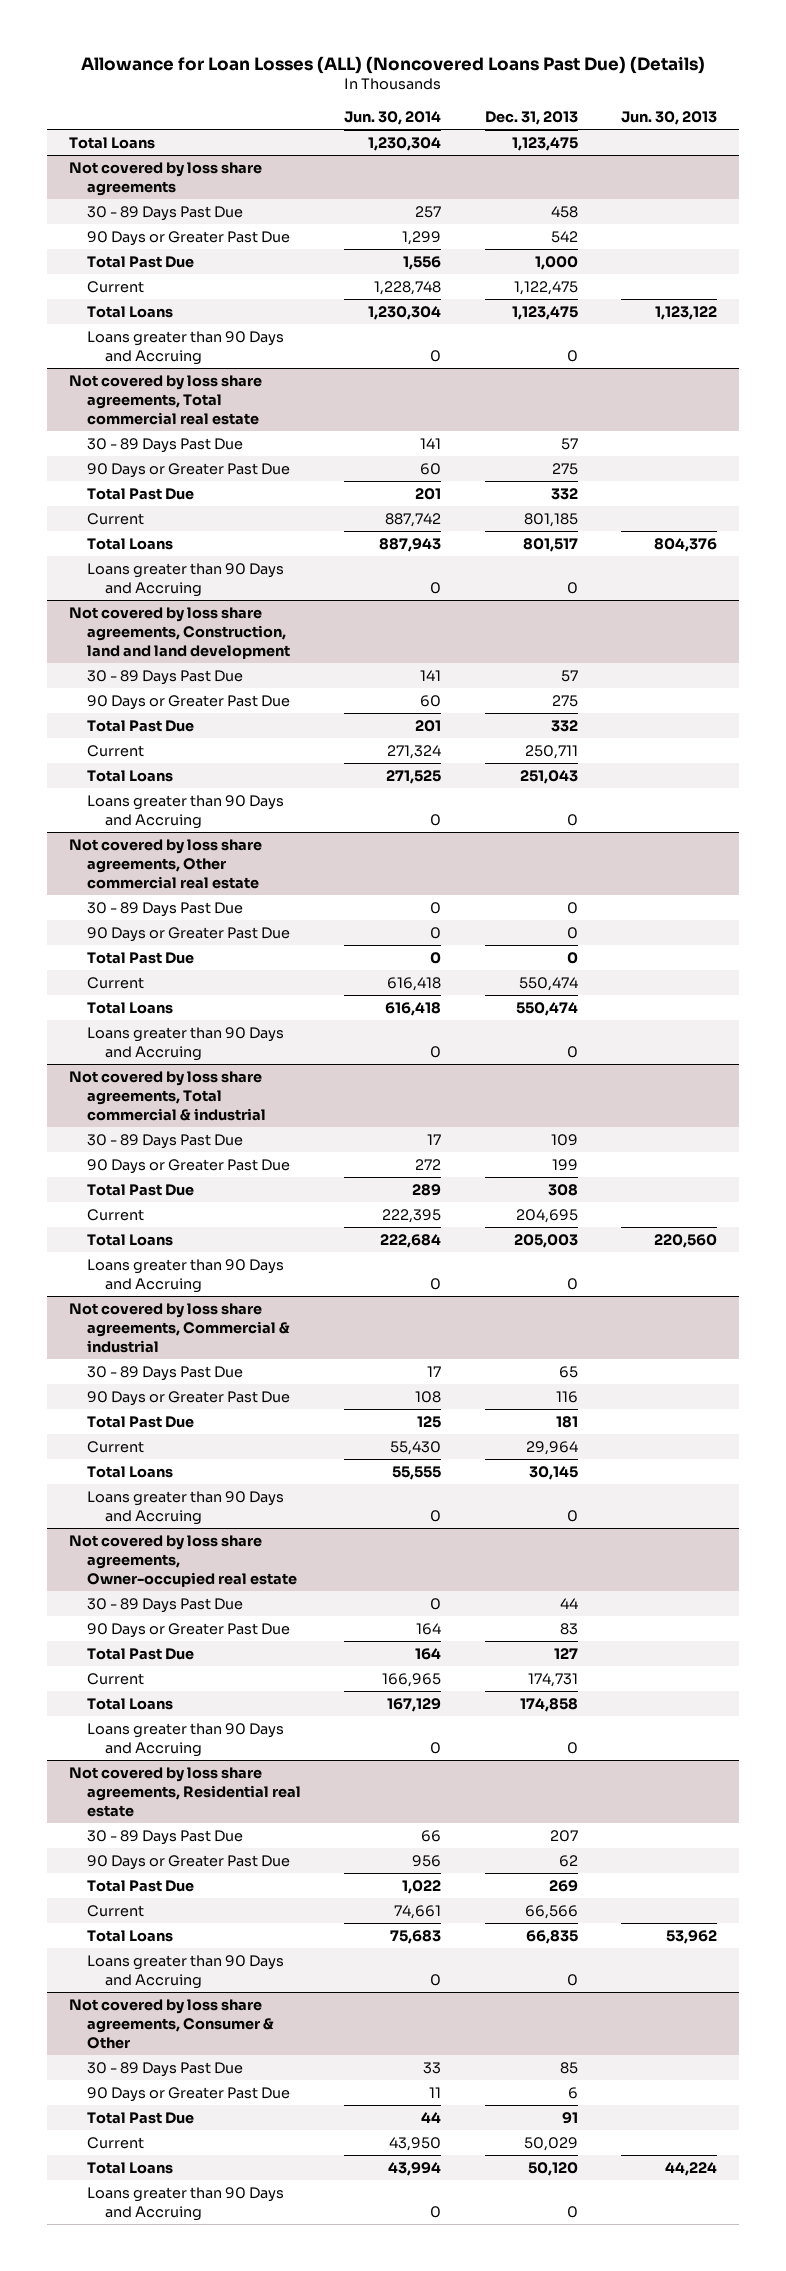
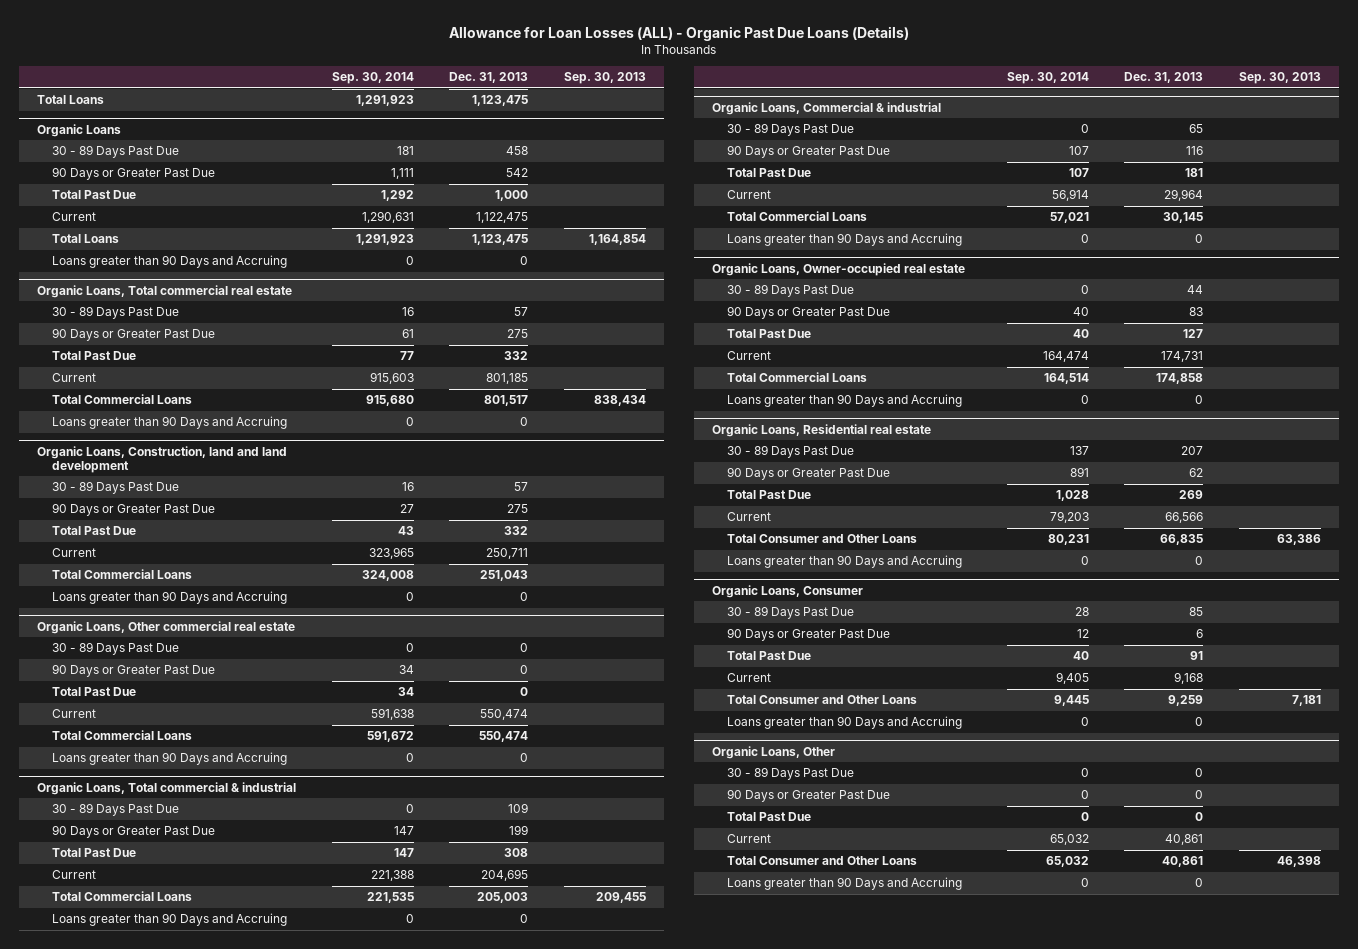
[80,55,705,74] Allowance for Loan Losses (ALL) (Noncovered Loans Past Due) (Details) -> [448,25,909,41] Allowance for Loan Losses (ALL) - Organic Past Due Loans (Details)
[344,110,442,125] Jun. 30, 2014 -> none
[621,110,718,125] Jun. 30, 2013 -> none
none -> [331,72,414,85] Sep. 30, 2014
none -> [564,72,647,85] Sep. 30, 2013
[68,161,262,196] Not covered by loss share agreements -> none
none -> [36,123,121,137] Organic Loans
[68,374,262,425] Not covered by loss share agreements, Total commercial real estate -> none
none -> [36,284,292,298] Organic Loans, Total commercial real estate
[87,537,174,550] Total Loans -> [51,394,192,405] Total Commercial Loans
[68,606,291,659] Not covered by loss share agreements, Construction, land and land development -> none
none -> [36,445,287,473] Organic Loans, Construction, land and land development
[87,769,174,782] Total Loans -> [51,569,192,580] Total Commercial Loans
[68,838,262,889] Not covered by loss share agreements, Other commercial real estate -> none
none -> [36,620,295,634] Organic Loans, Other commercial real estate
[87,1001,174,1014] Total Loans -> [51,730,192,741] Total Commercial Loans
[68,1070,267,1121] Not covered by loss share agreements, Total commercial & industrial -> none
none -> [36,781,296,795] Organic Loans, Total commercial & industrial
[87,1233,174,1246] Total Loans -> [51,891,192,902] Total Commercial Loans
[68,1302,291,1353] Not covered by loss share agreements, Commercial & industrial -> none
none -> [711,101,941,115] Organic Loans, Commercial & industrial
[87,1465,174,1478] Total Loans -> [726,211,867,222] Total Commercial Loans
[68,1534,298,1587] Not covered by loss share agreements, Owner-occupied real estate -> none
none -> [711,262,965,276] Organic Loans, Owner-occupied real estate
[87,1697,174,1710] Total Loans -> [726,372,867,383] Total Commercial Loans
[68,1766,302,1817] Not covered by loss share agreements, Residential real estate -> none
none -> [711,423,931,437] Organic Loans, Residential real estate
[87,1929,174,1942] Total Loans -> [726,534,917,544] Total Consumer and Other Loans
[68,1998,275,2049] Not covered by loss share agreements, Consumer & Other -> none
none -> [711,584,863,598] Organic Loans, Consumer
[523,2136,578,2151] 50,029 -> [1174,672,1204,685] 9,168
[87,2161,174,2174] Total Loans -> [726,695,917,705] Total Consumer and Other Loans
[527,2161,578,2176] 50,120 -> [1168,695,1204,707] 9,259
none -> [711,745,835,759] Organic Loans, Other
none -> [726,767,854,781] 30 - 89 Days Past Due
none -> [726,789,890,803] 90 Days or Greater Past Due
none -> [726,812,811,822] Total Past Due
none -> [726,834,771,844] Current
none -> [726,856,917,866] Total Consumer and Other Loans
none -> [726,877,962,891] Loans greater than 90 Days and Accruing

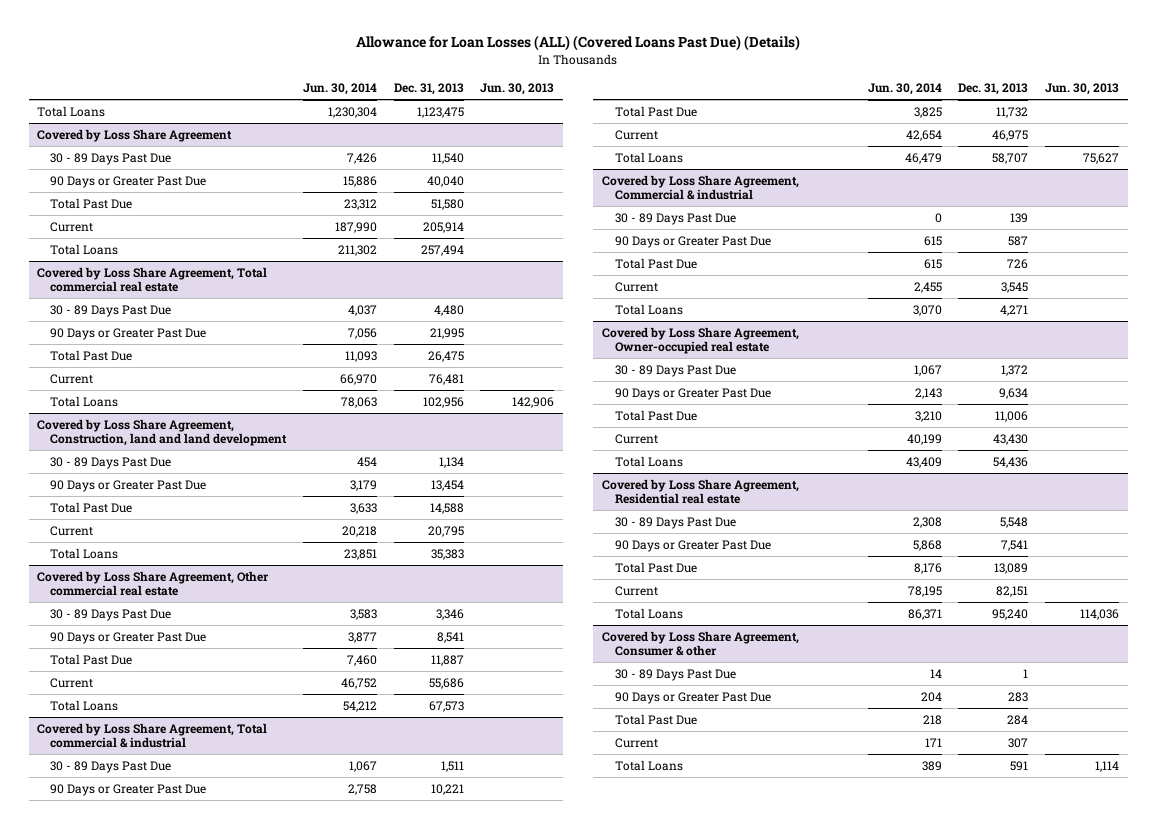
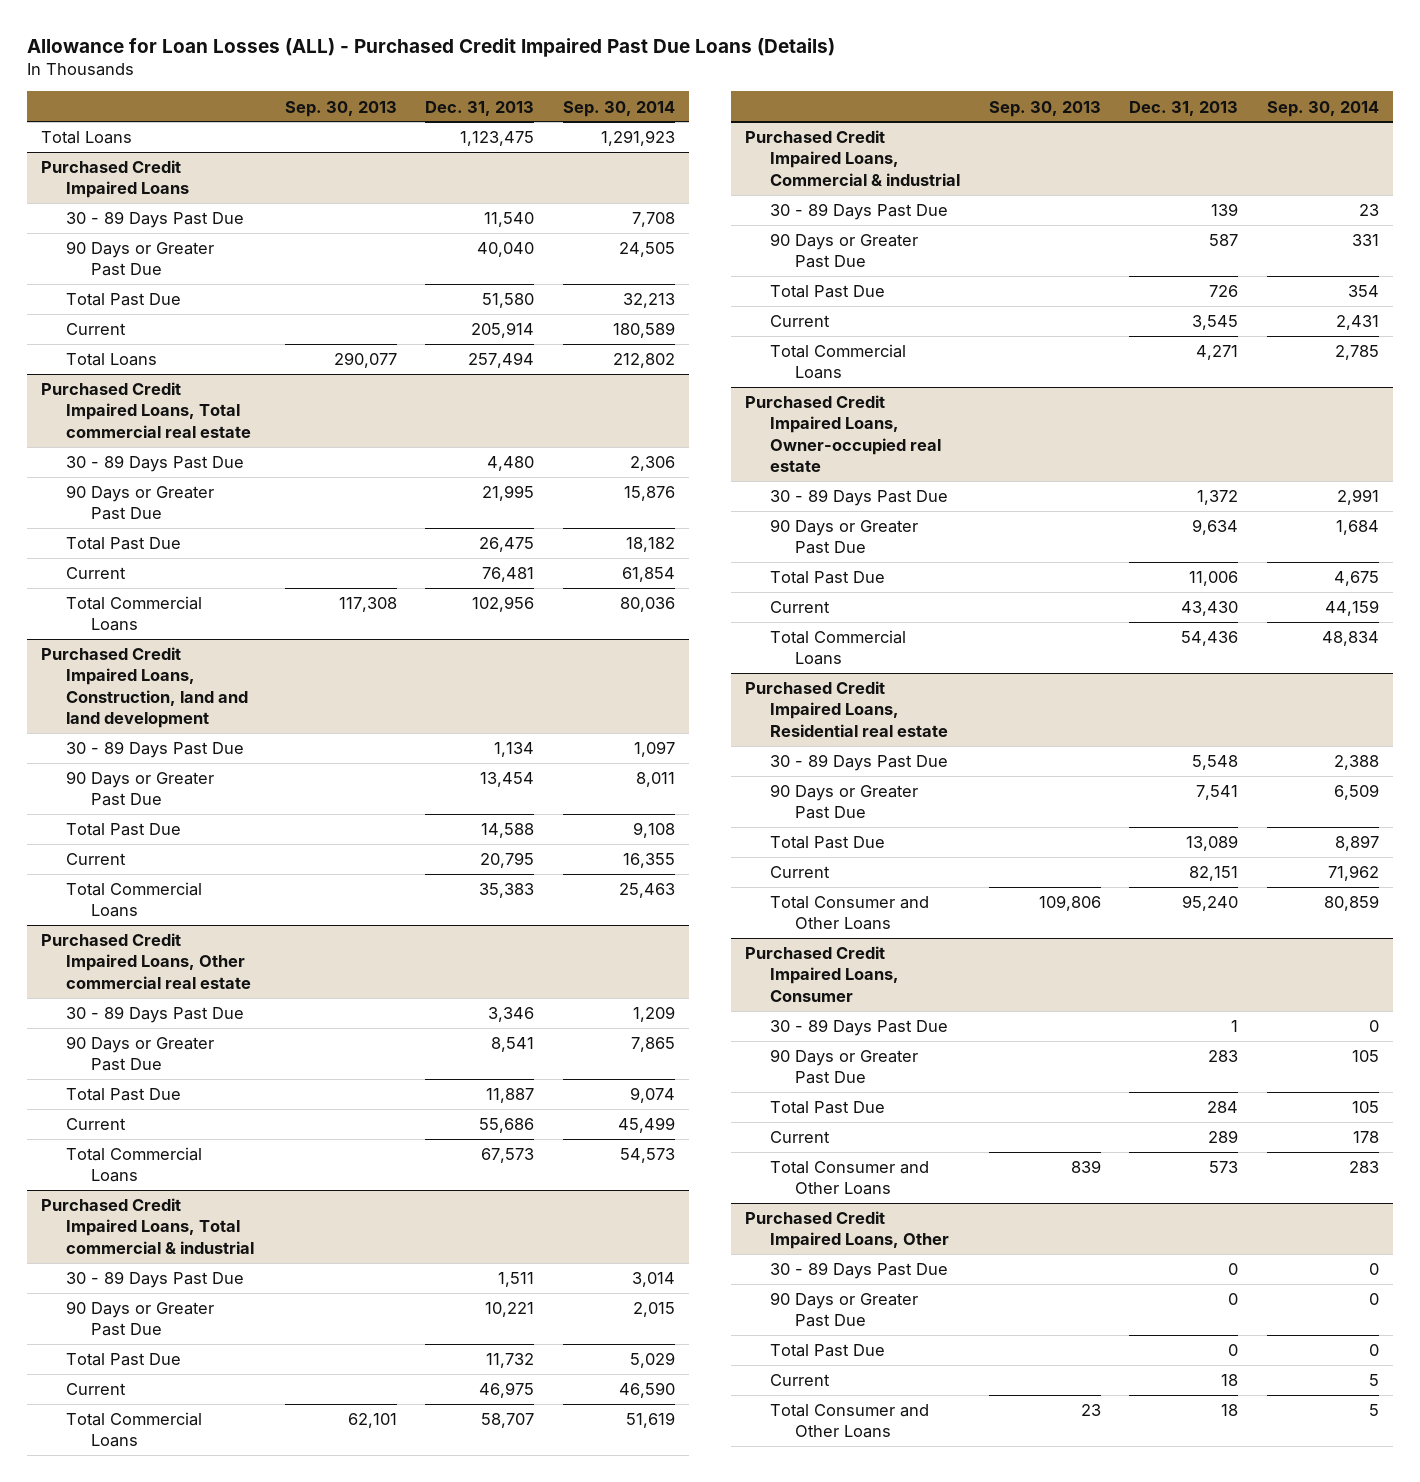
[356,35,801,52] Allowance for Loan Losses (ALL) (Covered Loans Past Due) (Details) -> [26,37,835,57] Allowance for Loan Losses (ALL) - Purchased Credit Impaired Past Due Loans (Details)
[302,83,377,96] Jun. 30, 2014 -> none
[480,83,555,96] Jun. 30, 2013 -> none
none -> [284,100,397,117] Sep. 30, 2013
none -> [563,100,676,117] Sep. 30, 2014
[36,128,232,142] Covered by Loss Share Agreement -> none
none -> [41,160,190,199] Purchased Credit Impaired Loans
[36,266,267,293] Covered by Loss Share Agreement, Total commercial real estate -> none
none -> [41,382,252,438] Purchased Credit Impaired Loans, Total commercial real estate
[36,418,288,447] Covered by Loss Share Agreement, Construction, land and land development -> none
[50,395,119,407] Total Loans -> [66,596,203,632] Total Commercial Loans
none -> [41,647,249,728] Purchased Credit Impaired Loans, Construction, land and land development
[36,570,269,597] Covered by Loss Share Agreement, Other commercial real estate -> none
[50,547,119,559] Total Loans -> [66,882,203,918] Total Commercial Loans
none -> [41,933,252,989] Purchased Credit Impaired Loans, Other commercial real estate
[36,722,267,749] Covered by Loss Share Agreement, Total commercial & industrial -> none
[50,699,119,711] Total Loans -> [66,1147,203,1183] Total Commercial Loans
none -> [41,1198,255,1254] Purchased Credit Impaired Loans, Total commercial & industrial
[601,174,799,201] Covered by Loss Share Agreement, Commercial & industrial -> none
[614,151,683,163] Total Loans -> [66,1412,203,1448] Total Commercial Loans
none -> [745,130,961,186] Purchased Credit Impaired Loans, Commercial & industrial
[601,326,799,355] Covered by Loss Share Agreement, Owner-occupied real estate -> none
[614,303,683,315] Total Loans -> [770,344,907,380] Total Commercial Loans
none -> [745,395,942,472] Purchased Credit Impaired Loans, Owner-occupied real estate
[601,478,799,505] Covered by Loss Share Agreement, Residential real estate -> none
[614,455,683,467] Total Loans -> [770,630,907,666] Total Commercial Loans
none -> [745,681,949,737] Purchased Credit Impaired Loans, Residential real estate
[601,630,799,657] Covered by Loss Share Agreement, Consumer & other -> none
[614,607,683,619] Total Loans -> [770,896,930,931] Total Consumer and Other Loans
none -> [745,946,900,1002] Purchased Credit Impaired Loans, Consumer
[1008,737,1029,748] 307 -> [1208,1130,1239,1144] 289
[614,759,683,771] Total Loans -> [770,1161,930,1196] Total Consumer and Other Loans
[1010,760,1029,771] 591 -> [1209,1161,1239,1174] 573
none -> [745,1211,950,1250] Purchased Credit Impaired Loans, Other
none -> [770,1262,949,1280] 30 - 89 Days Past Due
none -> [770,1292,919,1328] 90 Days or Greater Past Due
none -> [770,1344,886,1358] Total Past Due
none -> [770,1374,831,1387] Current
none -> [770,1404,930,1439] Total Consumer and Other Loans

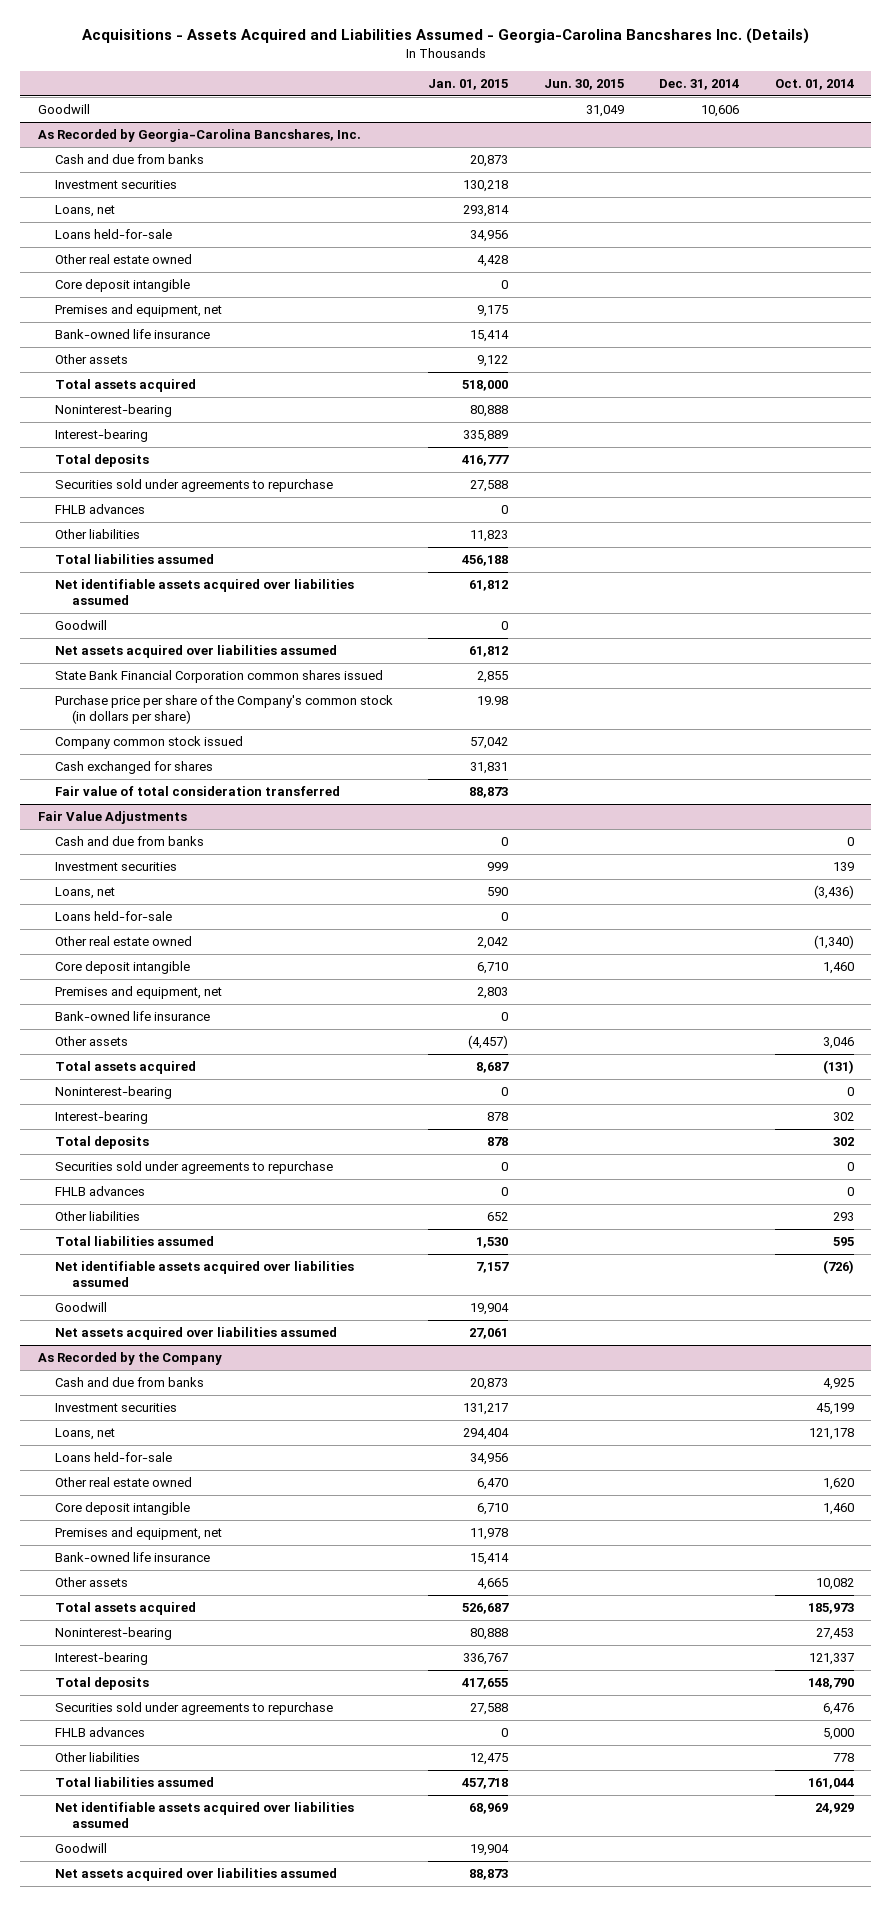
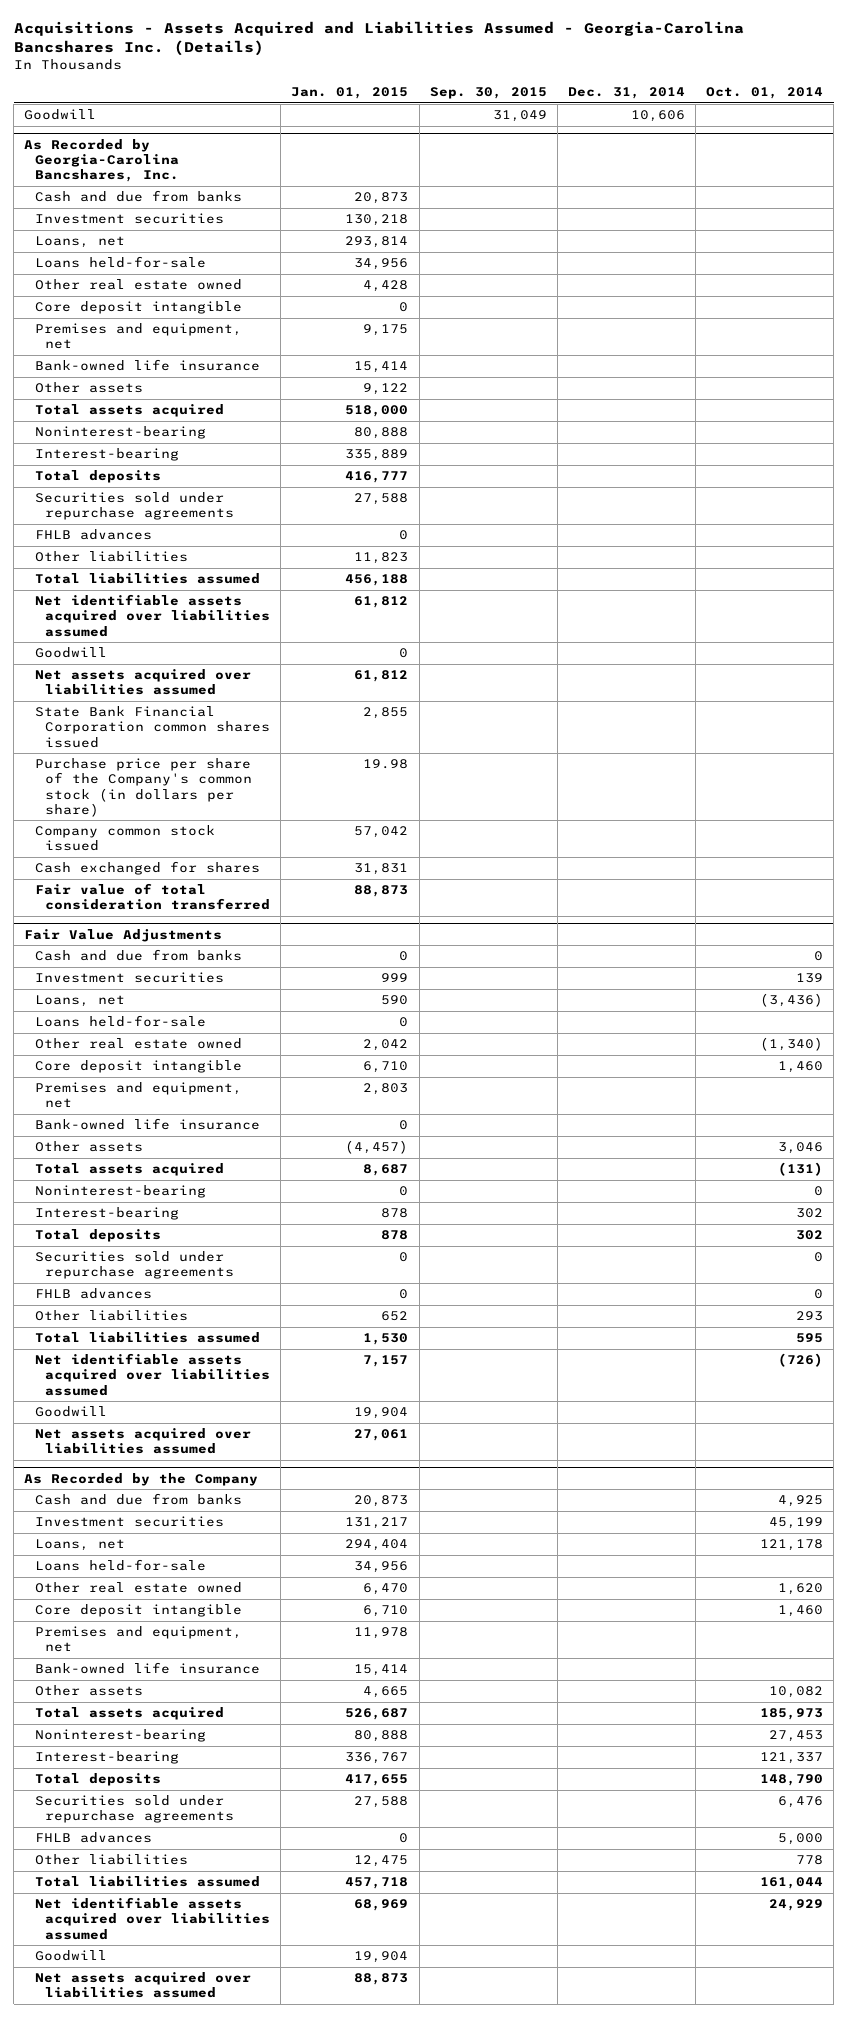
[543,78,624,90] Jun. 30, 2015 -> none
none -> [429,87,547,100] Sep. 30, 2015
[54,479,333,493] Securities sold under agreements to repurchase -> [34,492,235,521] Securities sold under repurchase agreements
[54,1161,333,1175] Securities sold under agreements to repurchase -> [34,1251,235,1280] Securities sold under repurchase agreements
[54,1702,333,1716] Securities sold under agreements to repurchase -> [34,1795,235,1824] Securities sold under repurchase agreements

